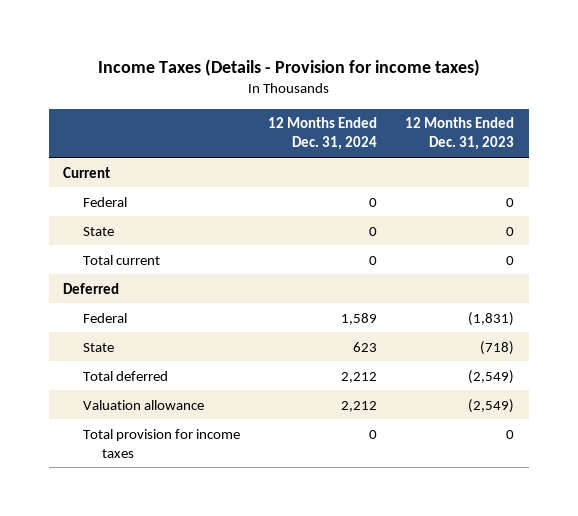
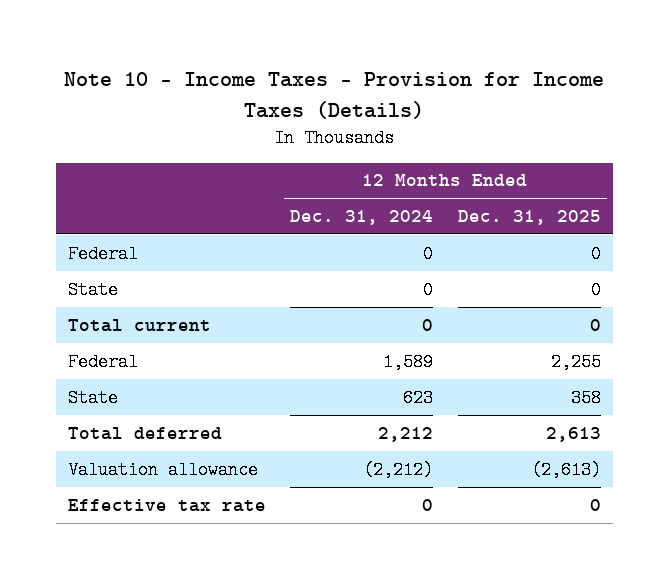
[97,58,480,76] Income Taxes (Details - Provision for income taxes) -> [64,72,605,119] Note 10 - Income Taxes - Provision for Income Taxes (Details)
[405,117,515,151] 12 Months Ended Dec. 31, 2023 -> none
none -> [457,209,601,225] Dec. 31, 2025
[63,166,111,178] Current -> none
[63,282,120,294] Deferred -> none
[341,400,378,412] 2,212 -> [363,460,434,479] (2,212)
[82,428,240,458] Total provision for income taxes -> [67,498,266,512] Effective tax rate

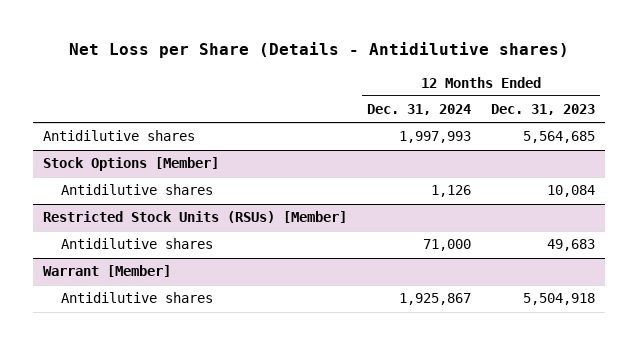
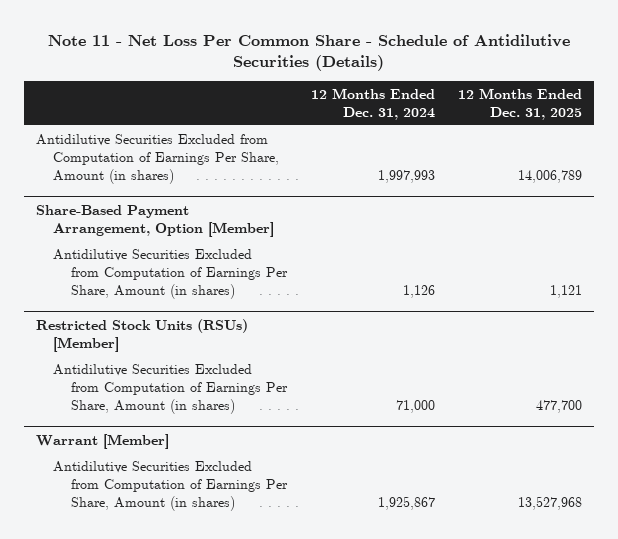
[68,42,569,59] Net Loss per Share (Details - Antidilutive shares) -> [48,33,571,72] Note 11 - Net Loss Per Common Share - Schedule of Antidilutive Securities (Details)
[490,104,595,116] Dec. 31, 2023 -> none
none -> [458,87,583,120] 12 Months Ended Dec. 31, 2025
[43,157,220,172] Stock Options [Member] -> none
[43,130,196,142] Antidilutive shares -> [35,133,280,184] Antidilutive Securities Excluded from Computation of Earnings Per Share, Amount (in shares)
none -> [35,204,275,237] Share-Based Payment Arrangement, Option [Member]
[61,184,214,196] Antidilutive shares -> [53,248,288,299] Antidilutive Securities Excluded from Computation of Earnings Per Share, Amount (in shares)
[61,238,214,250] Antidilutive shares -> [53,363,288,414] Antidilutive Securities Excluded from Computation of Earnings Per Share, Amount (in shares)
[61,292,214,304] Antidilutive shares -> [53,460,288,511] Antidilutive Securities Excluded from Computation of Earnings Per Share, Amount (in shares)

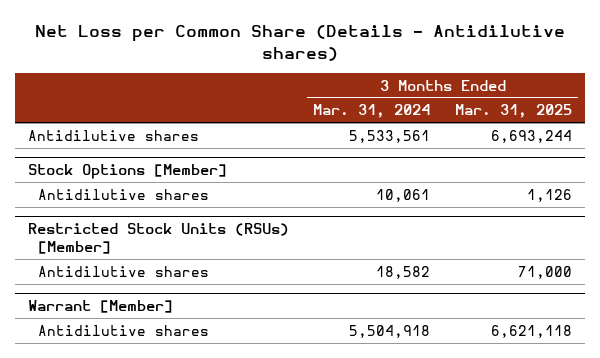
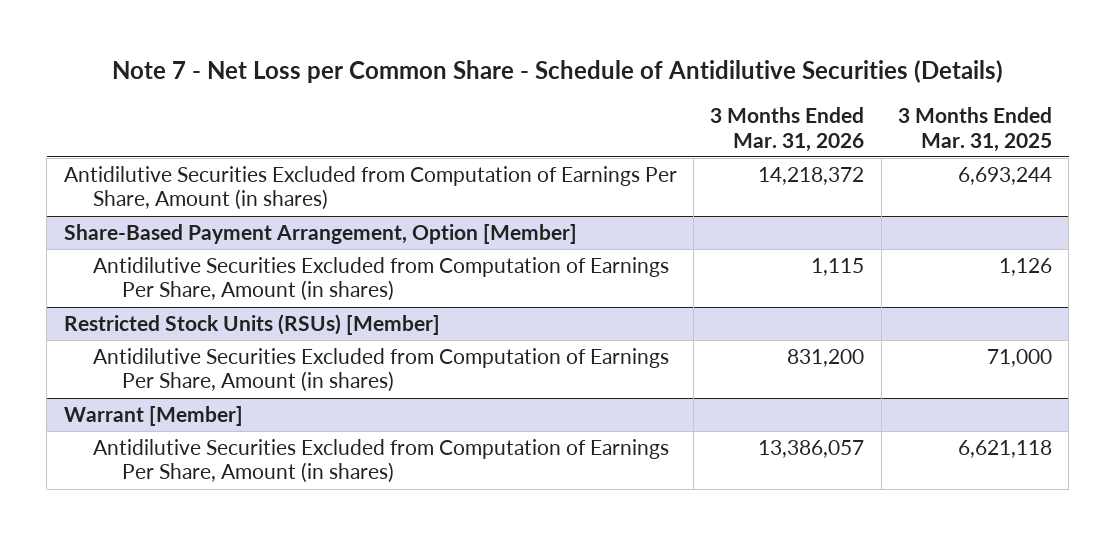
[34,24,565,61] Net Loss per Common Share (Details - Antidilutive shares) -> [111,59,1003,83] Note 7 - Net Loss per Common Share - Schedule of Antidilutive Securities (Details)
[313,104,431,119] Mar. 31, 2024 -> none
none -> [710,107,865,152] 3 Months Ended Mar. 31, 2026
[27,163,227,179] Stock Options [Member] -> none
[27,129,199,141] Antidilutive shares -> [63,166,677,211] Antidilutive Securities Excluded from Computation of Earnings Per Share, Amount (in shares)
none -> [63,224,577,245] Share-Based Payment Arrangement, Option [Member]
[37,188,209,200] Antidilutive shares -> [92,257,669,302] Antidilutive Securities Excluded from Computation of Earnings Per Share, Amount (in shares)
[37,265,209,277] Antidilutive shares -> [92,348,669,393] Antidilutive Securities Excluded from Computation of Earnings Per Share, Amount (in shares)
[37,324,209,336] Antidilutive shares -> [92,439,669,484] Antidilutive Securities Excluded from Computation of Earnings Per Share, Amount (in shares)

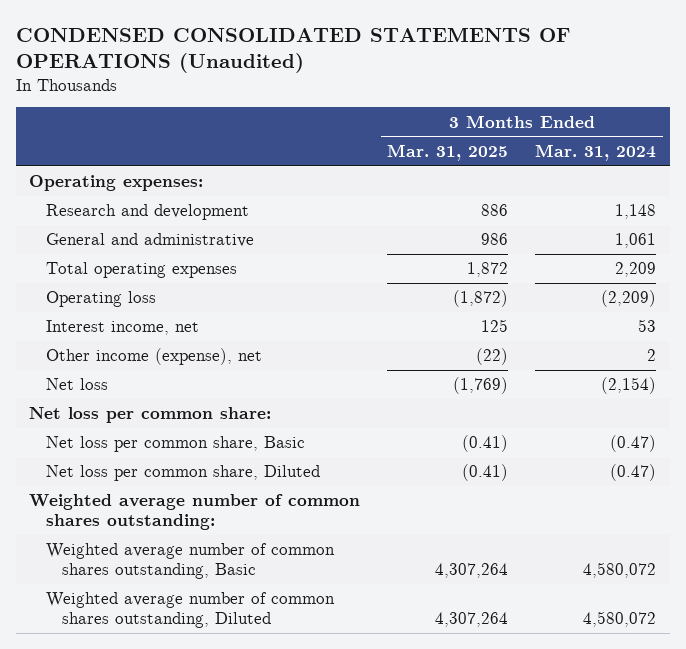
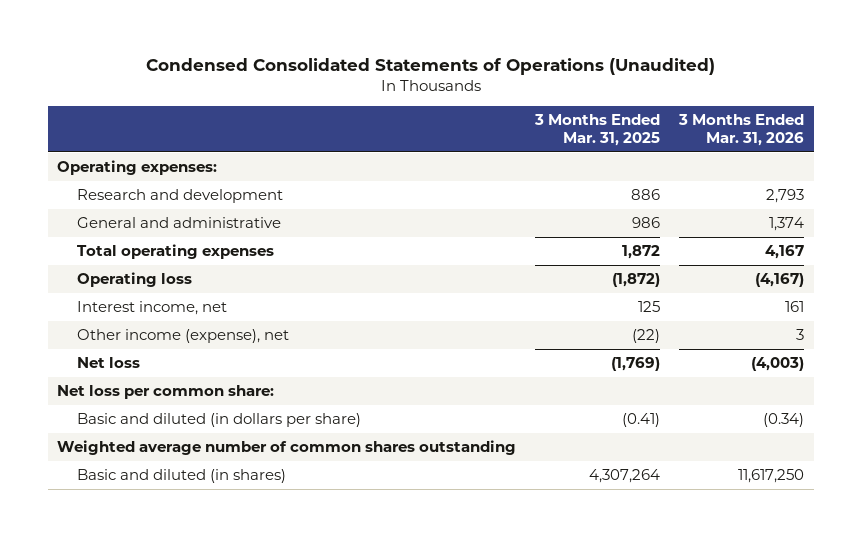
[15,26,570,73] CONDENSED CONSOLIDATED STATEMENTS OF OPERATIONS (Unaudited) -> [145,57,715,75] Condensed Consolidated Statements of Operations (Unaudited)
[535,144,657,162] Mar. 31, 2024 -> none
none -> [678,114,805,146] 3 Months Ended Mar. 31, 2026
[45,465,320,482] Net loss per common share, Diluted -> none
[45,592,335,629] Weighted average number of common shares outstanding, Diluted -> none
[45,436,305,453] Net loss per common share, Basic -> [76,413,361,428] Basic and diluted (in dollars per share)
[29,494,361,531] Weighted average number of common shares outstanding: -> [57,440,517,456] Weighted average number of common shares outstanding
[45,543,335,580] Weighted average number of common shares outstanding, Basic -> [76,469,286,484] Basic and diluted (in shares)

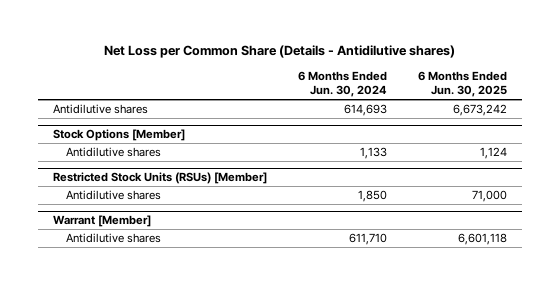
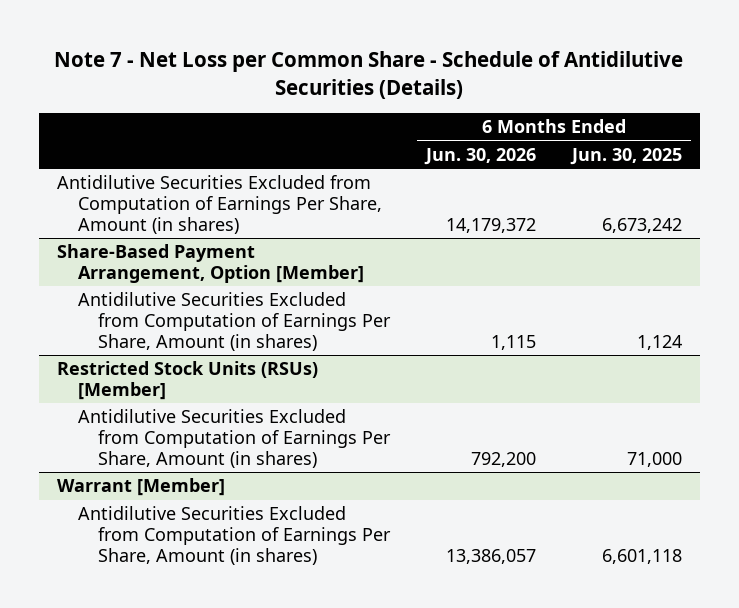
[103,45,455,59] Net Loss per Common Share (Details - Antidilutive shares) -> [54,51,684,100] Note 7 - Net Loss per Common Share - Schedule of Antidilutive Securities (Details)
[297,70,387,98] 6 Months Ended Jun. 30, 2024 -> none
none -> [423,147,536,165] Jun. 30, 2026
[53,129,186,142] Stock Options [Member] -> none
[53,103,149,114] Antidilutive shares -> [57,175,382,234] Antidilutive Securities Excluded from Computation of Earnings Per Share, Amount (in shares)
none -> [57,244,364,283] Share-Based Payment Arrangement, Option [Member]
[66,146,162,157] Antidilutive shares -> [77,292,391,351] Antidilutive Securities Excluded from Computation of Earnings Per Share, Amount (in shares)
[66,189,162,200] Antidilutive shares -> [77,409,391,468] Antidilutive Securities Excluded from Computation of Earnings Per Share, Amount (in shares)
[66,232,162,243] Antidilutive shares -> [77,506,391,565] Antidilutive Securities Excluded from Computation of Earnings Per Share, Amount (in shares)

